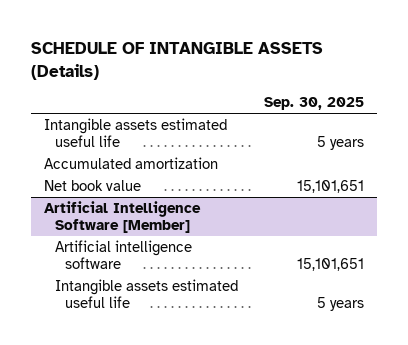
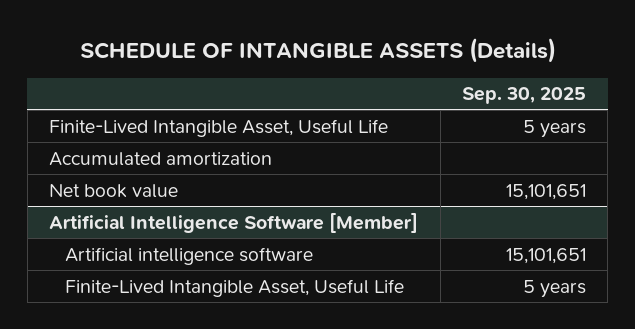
[44,117,228,148] Intangible assets estimated useful life -> [49,118,389,137] Finite-Lived Intangible Asset, Useful Life
[54,278,238,309] Intangible assets estimated useful life -> [64,278,404,297] Finite-Lived Intangible Asset, Useful Life

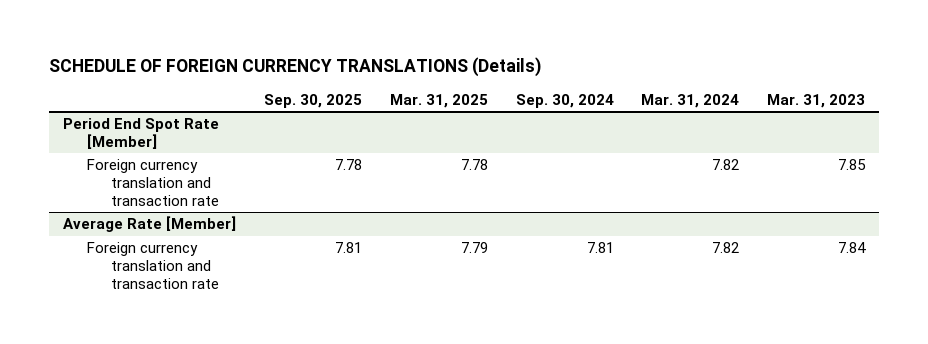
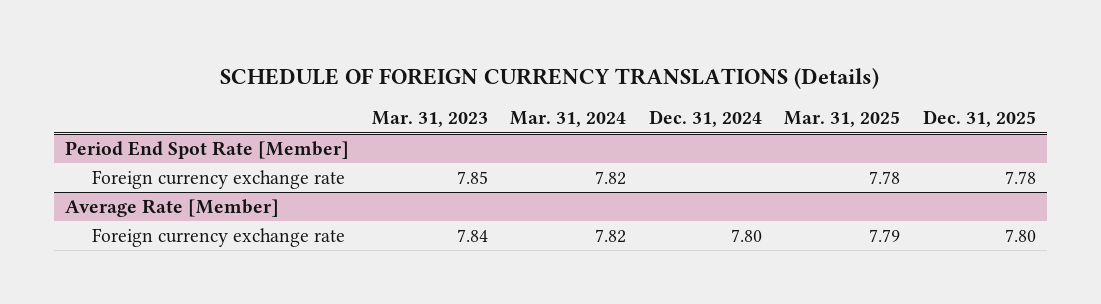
[263,93,362,108] Sep. 30, 2025 -> none
[515,93,614,108] Sep. 30, 2024 -> none
none -> [648,110,762,128] Dec. 31, 2024
none -> [922,110,1036,128] Dec. 31, 2025
[86,159,219,206] Foreign currency translation and transaction rate -> [91,169,345,189] Foreign currency exchange rate
[86,242,219,289] Foreign currency translation and transaction rate -> [91,227,345,247] Foreign currency exchange rate

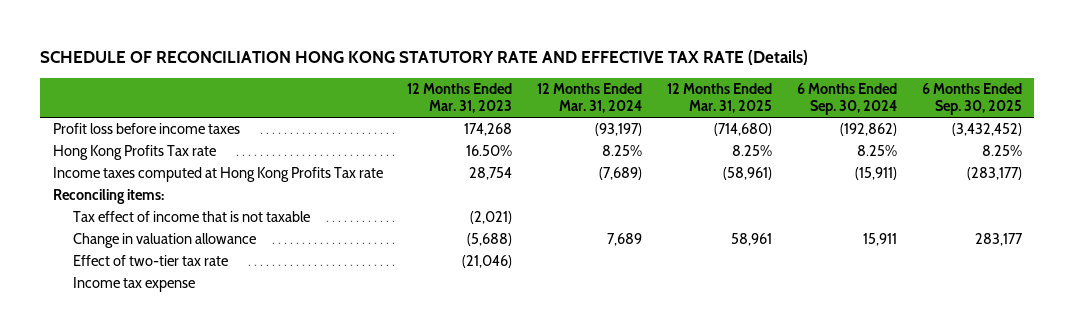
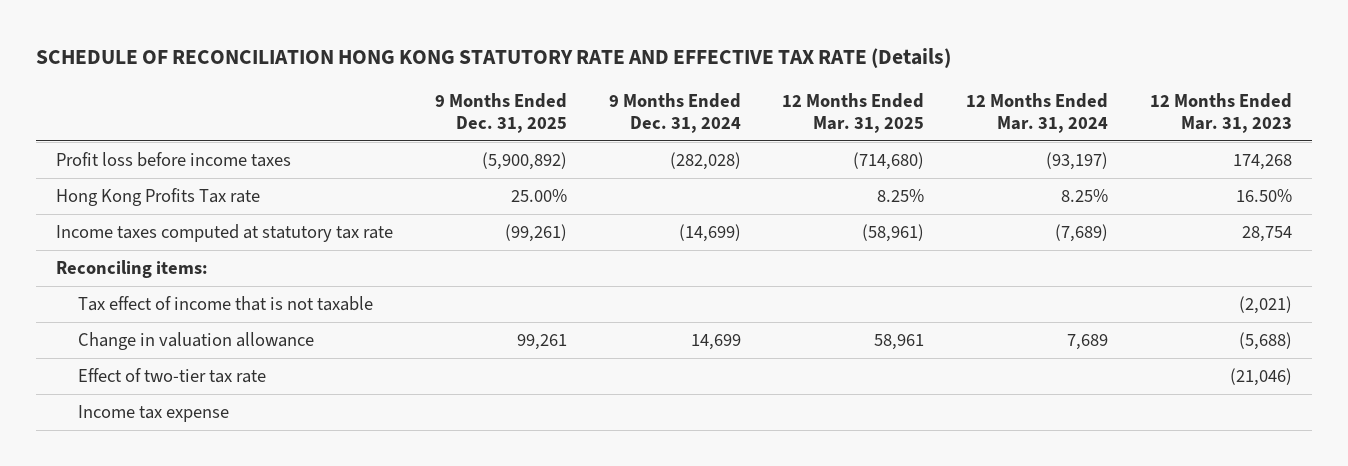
[796,83,897,116] 6 Months Ended Sep. 30, 2024 -> none
[921,83,1022,116] 6 Months Ended Sep. 30, 2025 -> none
none -> [435,92,568,133] 9 Months Ended Dec. 31, 2025
none -> [608,92,741,133] 9 Months Ended Dec. 31, 2024
[52,167,383,183] Income taxes computed at Hong Kong Profits Tax rate -> [56,223,394,242] Income taxes computed at statutory tax rate

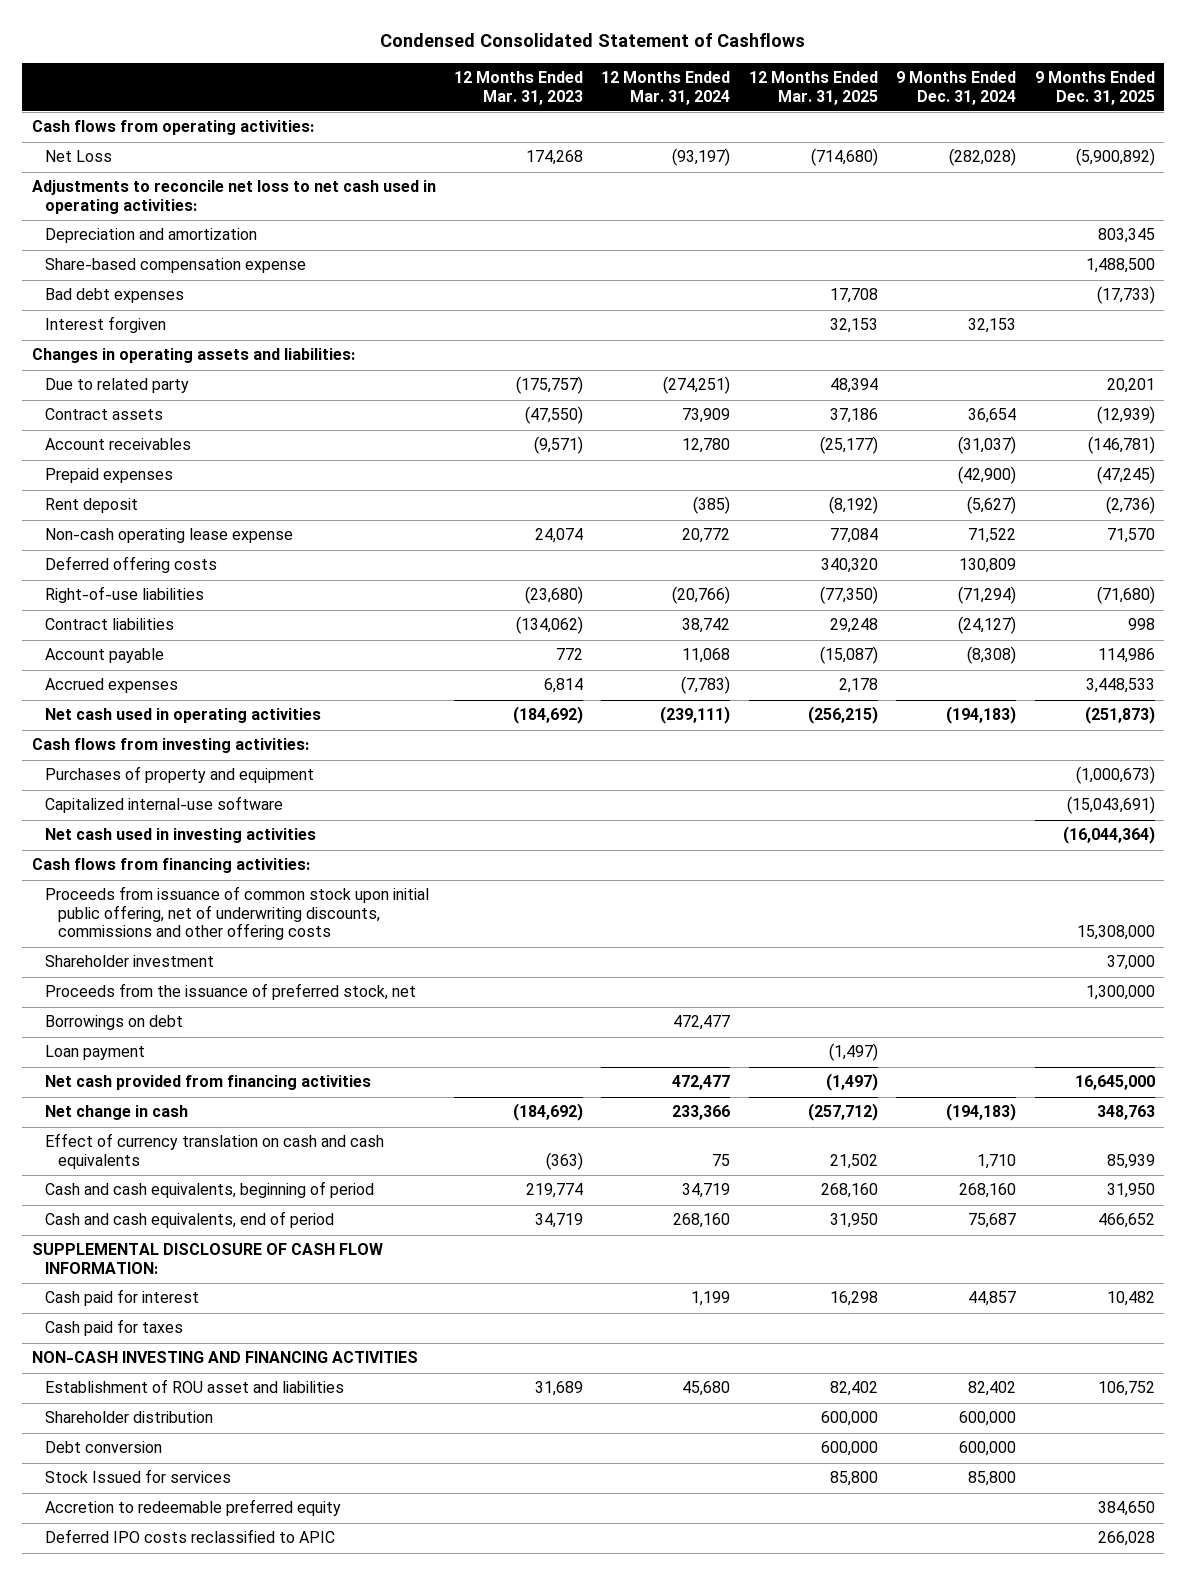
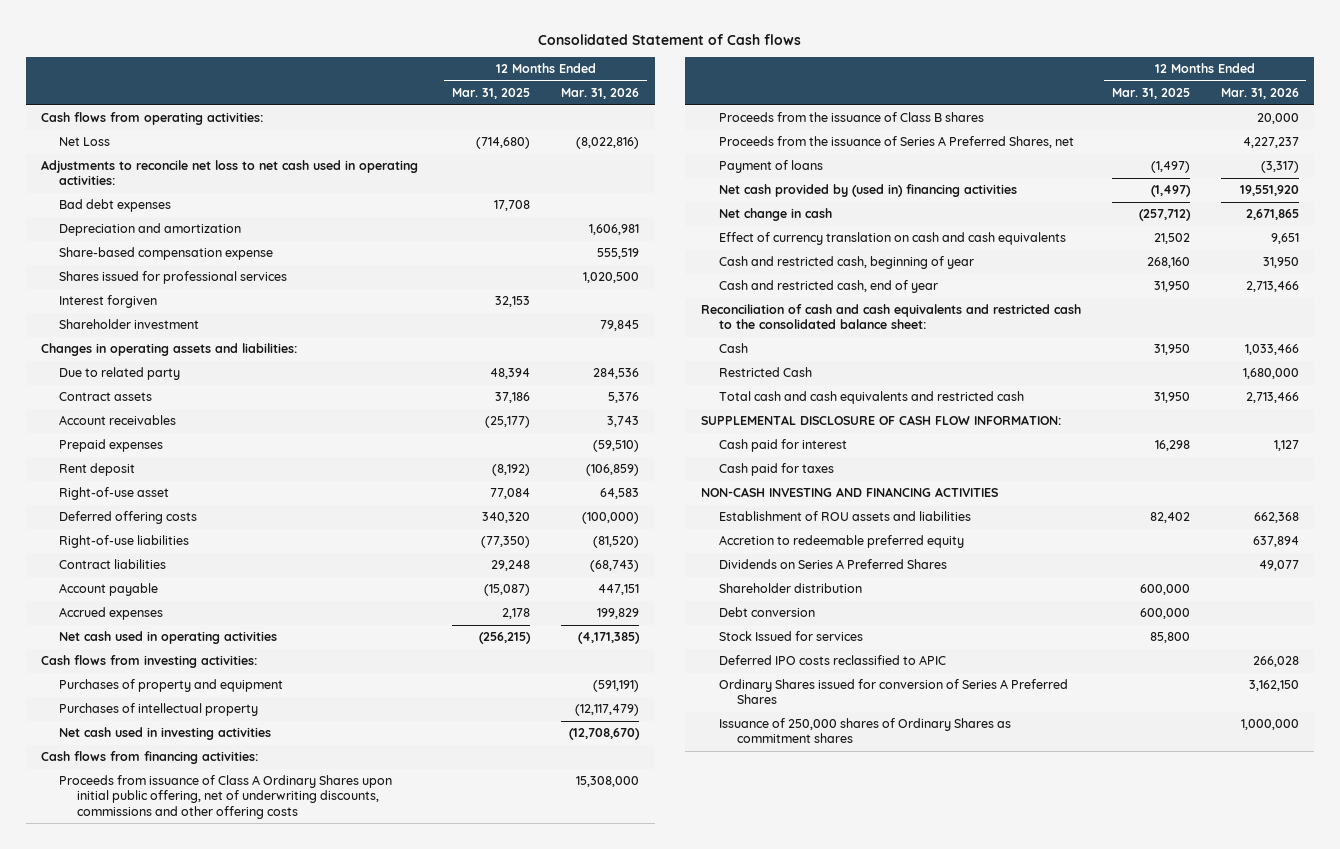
[380,32,806,47] Condensed Consolidated Statement of Cashflows -> [537,33,801,45] Consolidated Statement of Cash flows
[454,71,584,105] 12 Months Ended Mar. 31, 2023 -> none
[601,71,731,105] 12 Months Ended Mar. 31, 2024 -> none
[896,71,1017,105] 9 Months Ended Dec. 31, 2024 -> none
[1034,71,1155,105] 9 Months Ended Dec. 31, 2025 -> none
none -> [561,88,640,100] Mar. 31, 2026
[44,288,184,304] Bad debt expenses -> [59,199,172,213] Bad debt expenses
none -> [59,271,288,285] Shares issued for professional services
[44,955,214,968] Shareholder investment -> [59,319,200,330] Shareholder investment
[44,528,293,544] Non-cash operating lease expense -> [59,487,170,501] Right-of-use asset
[44,796,283,814] Capitalized internal-use software -> none
none -> [59,703,259,717] Purchases of intellectual property
[44,1015,183,1031] Borrowings on debt -> none
none -> [59,775,393,819] Proceeds from issuance of Class A Ordinary Shares upon initial public offering, net of underwriting discounts, commissions and other offering costs
[44,886,429,941] Proceeds from issuance of common stock upon initial public offering, net of underwriting discounts, commissions and other offering costs -> [718,112,984,123] Proceeds from the issuance of Class B shares
[44,983,416,1001] Proceeds from the issuance of preferred stock, net -> [718,136,1074,149] Proceeds from the issuance of Series A Preferred Shares, net
[44,1045,145,1061] Loan payment -> [718,160,823,174] Payment of loans
[44,1075,371,1091] Net cash provided from financing activities -> [718,184,1017,198] Net cash provided by (used in) financing activities
[44,1181,374,1199] Cash and cash equivalents, beginning of period -> [718,256,974,270] Cash and restricted cash, beginning of year
[44,1211,334,1229] Cash and cash equivalents, end of period -> [718,280,938,294] Cash and restricted cash, end of year
none -> [700,304,1081,330] Reconciliation of cash and cash equivalents and restricted cash to the consolidated balance sheet:
none -> [718,343,748,354] Cash
none -> [718,367,812,378] Restricted Cash
none -> [718,391,1024,405] Total cash and cash equivalents and restricted cash
[44,1379,344,1394] Establishment of ROU asset and liabilities -> [718,511,971,522] Establishment of ROU assets and liabilities
[44,1499,341,1517] Accretion to redeemable preferred equity -> [718,535,964,549] Accretion to redeemable preferred equity
none -> [718,559,947,570] Dividends on Series A Preferred Shares
none -> [718,679,1068,705] Ordinary Shares issued for conversion of Series A Preferred Shares
none -> [718,718,1011,744] Issuance of 250,000 shares of Ordinary Shares as commitment shares

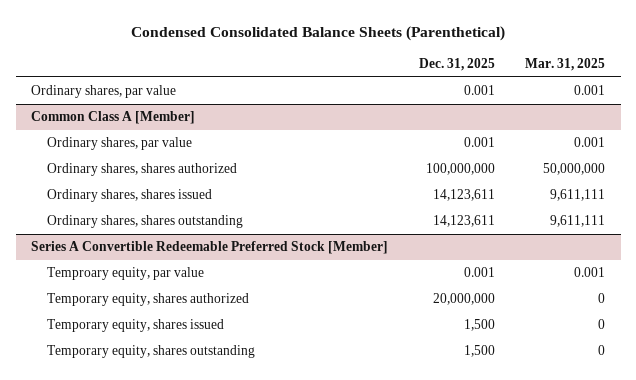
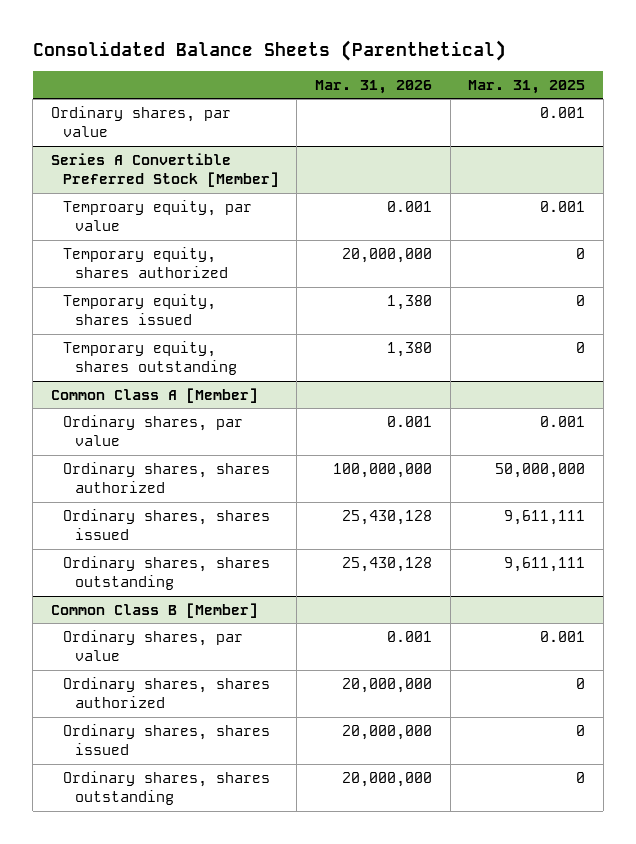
[131,26,506,42] Condensed Consolidated Balance Sheets (Parenthetical) -> [32,40,506,62] Consolidated Balance Sheets (Parenthetical)
[418,58,495,72] Dec. 31, 2025 -> none
none -> [315,80,433,95] Mar. 31, 2026
none -> [50,152,279,188] Series A Convertible Preferred Stock [Member]
none -> [62,199,252,232] Temproary equity, par value
none -> [62,246,229,279] Temporary equity, shares authorized
none -> [62,293,216,326] Temporary equity, shares issued
none -> [62,340,238,376] Temporary equity, shares outstanding
[31,241,389,255] Series A Convertible Redeemable Preferred Stock [Member] -> none
[46,267,204,281] Temproary equity, par value -> none
[46,293,249,307] Temporary equity, shares authorized -> none
[46,319,224,333] Temporary equity, shares issued -> none
[46,345,255,359] Temporary equity, shares outstanding -> none
none -> [50,602,258,618] Common Class B [Member]
none -> [62,629,243,662] Ordinary shares, par value
none -> [62,676,270,709] Ordinary shares, shares authorized
none -> [62,723,270,756] Ordinary shares, shares issued
none -> [62,770,270,806] Ordinary shares, shares outstanding

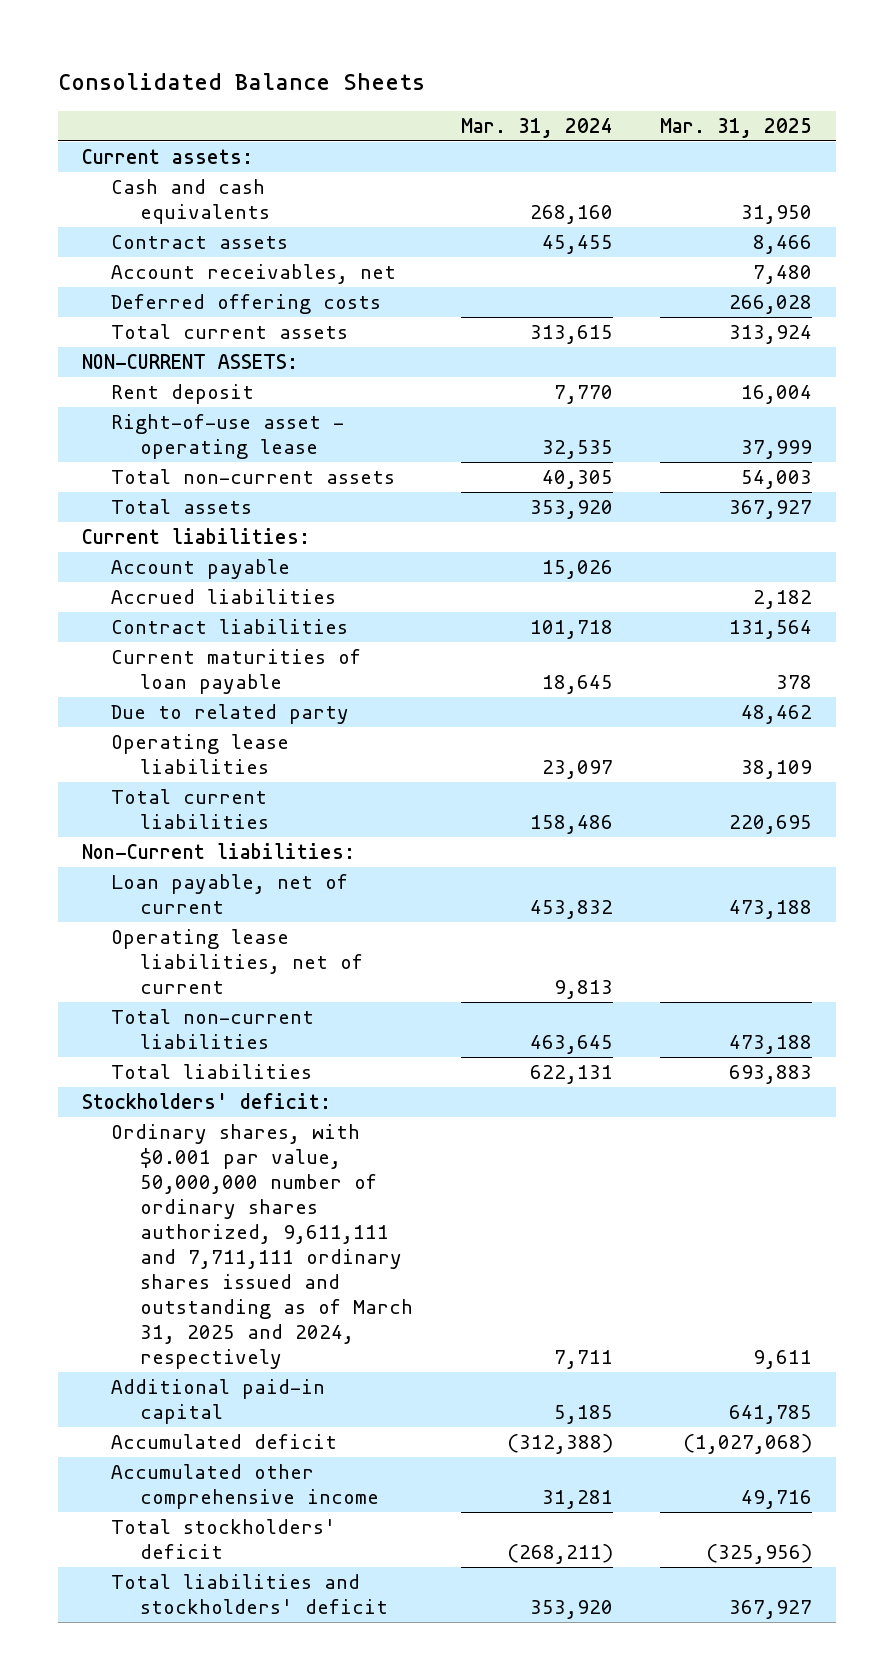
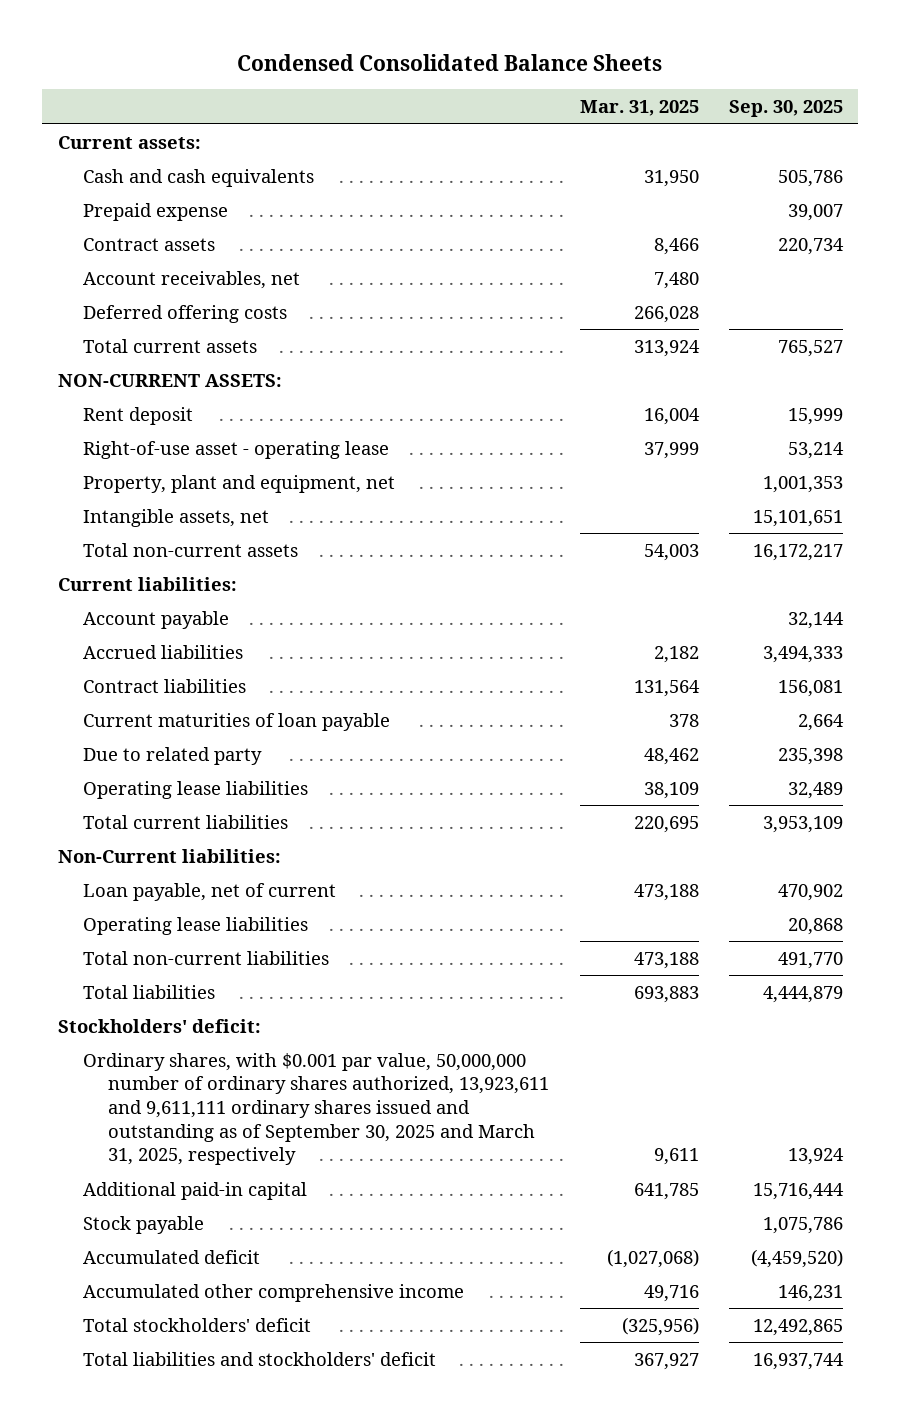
[58,73,426,91] Consolidated Balance Sheets -> [237,53,663,71] Condensed Consolidated Balance Sheets
[460,117,613,138] Mar. 31, 2024 -> none
none -> [729,100,844,118] Sep. 30, 2025
none -> [82,202,228,221] Prepaid expense
none -> [82,474,395,493] Property, plant and equipment, net
none -> [82,508,269,527] Intangible assets, net
[110,499,252,515] Total assets -> none
[110,929,363,995] Operating lease liabilities, net of current -> [82,916,308,935] Operating lease liabilities
[110,1124,413,1369] Ordinary shares, with $0.001 par value, 50,000,000 number of ordinary shares authorized, 9,611,111 and 7,711,111 ordinary shares issued and outstanding as of March 31, 2025 and 2024, respectively -> [82,1052,550,1166] Ordinary shares, with $0.001 par value, 50,000,000 number of ordinary shares authorized, 13,923,611 and 9,611,111 ordinary shares issued and outstanding as of September 30, 2025 and March 31, 2025, respectively
none -> [82,1215,204,1234] Stock payable

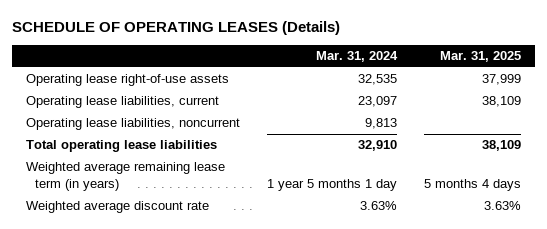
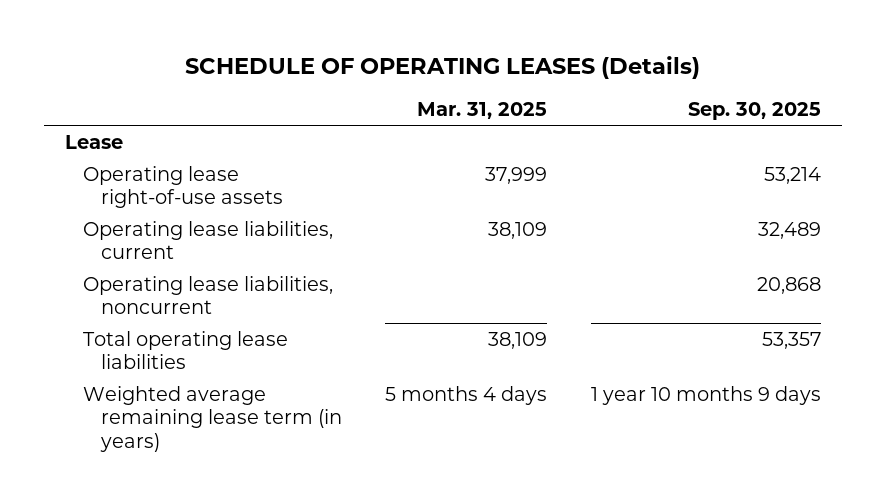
[315,51,398,63] Mar. 31, 2024 -> none
none -> [687,101,821,120] Sep. 30, 2025
none -> [65,134,124,149] Lease
[25,201,209,214] Weighted average discount rate -> none

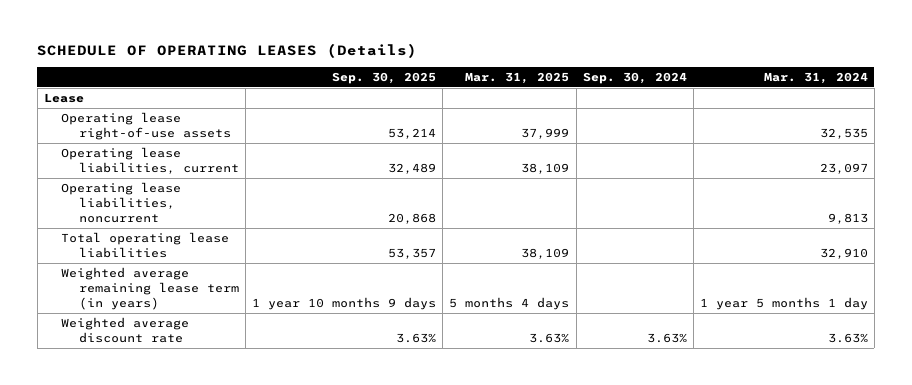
none -> [582,71,687,84] Sep. 30, 2024
none -> [763,71,868,84] Mar. 31, 2024
none -> [61,317,190,343] Weighted average discount rate

